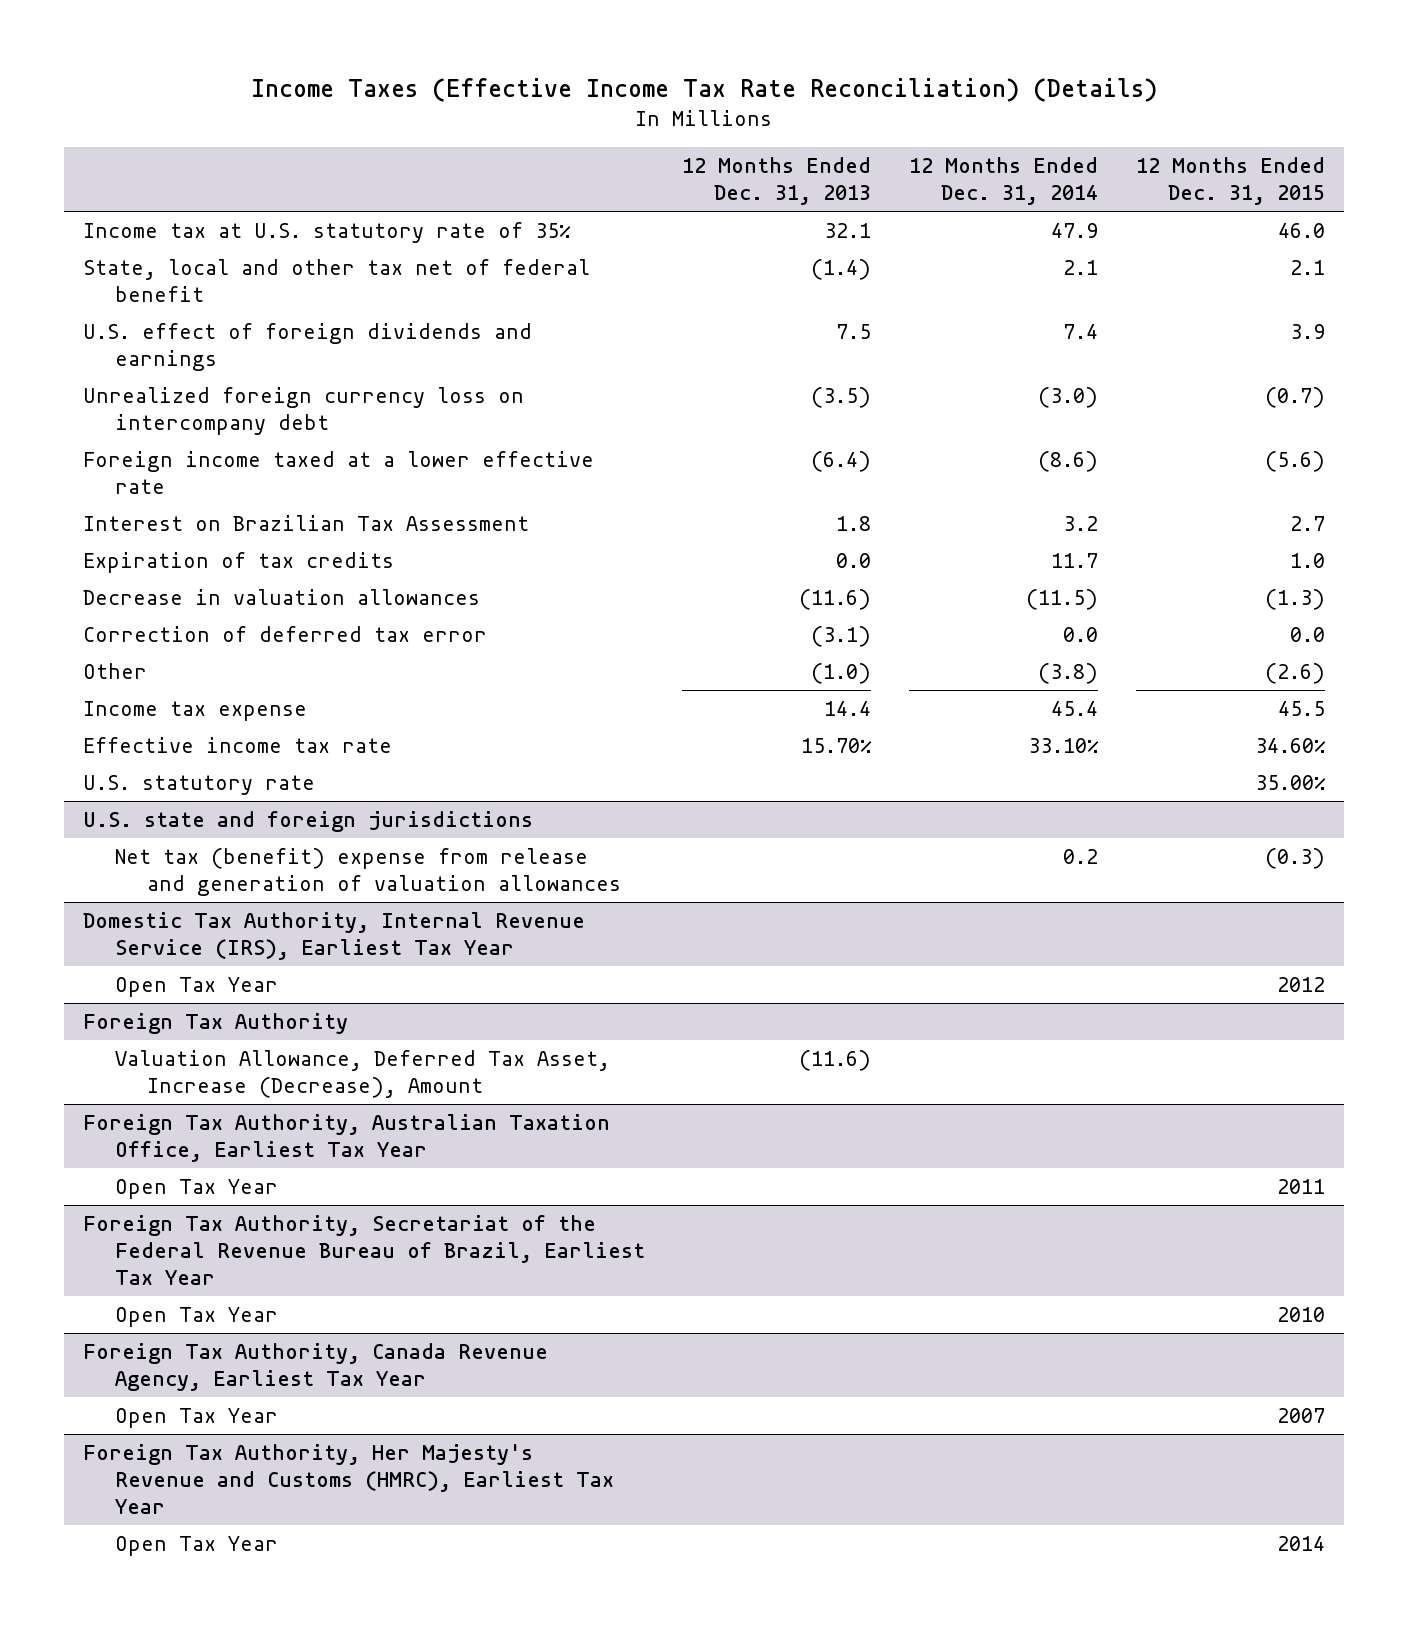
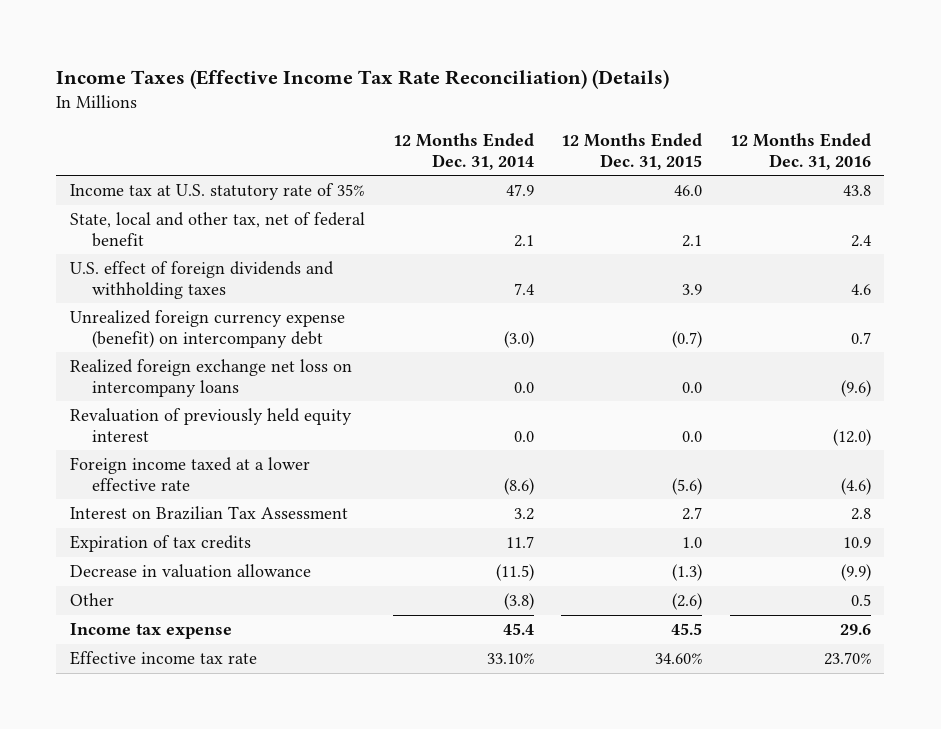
[682,156,872,206] 12 Months Ended Dec. 31, 2013 -> none
none -> [729,132,871,170] 12 Months Ended Dec. 31, 2016
[82,258,590,303] State, local and other tax net of federal benefit -> [70,212,366,247] State, local and other tax, net of federal benefit
[82,322,532,372] U.S. effect of foreign dividends and earnings -> [70,261,335,299] U.S. effect of foreign dividends and withholding taxes
[82,386,524,436] Unrealized foreign currency loss on intercompany debt -> [70,310,346,348] Unrealized foreign currency expense (benefit) on intercompany debt
none -> [70,359,353,397] Realized foreign exchange net loss on intercompany loans
none -> [70,408,353,442] Revaluation of previously held equity interest
[82,625,487,642] Correction of deferred tax error -> none
[82,588,480,605] Decrease in valuation allowances -> [70,564,312,579] Decrease in valuation allowance
[82,774,315,795] U.S. statutory rate -> none
[82,810,533,832] U.S. state and foreign jurisdictions -> none
[114,847,621,897] Net tax (benefit) expense from release and generation of valuation allowances -> none
[82,911,585,961] Domestic Tax Authority, Internal Revenue Service (IRS), Earliest Tax Year -> none
[114,976,278,997] Open Tax Year -> none
[82,1012,348,1034] Foreign Tax Authority -> none
[114,1049,610,1099] Valuation Allowance, Deferred Tax Asset, Increase (Decrease), Amount -> none
[82,1113,610,1163] Foreign Tax Authority, Australian Taxation Office, Earliest Tax Year -> none
[114,1178,278,1199] Open Tax Year -> none
[82,1214,645,1286] Foreign Tax Authority, Secretariat of the Federal Revenue Bureau of Brazil, Earliest Tax Year -> none
[114,1306,278,1327] Open Tax Year -> none
[82,1342,548,1392] Foreign Tax Authority, Canada Revenue Agency, Earliest Tax Year -> none
[114,1407,278,1428] Open Tax Year -> none
[82,1443,614,1515] Foreign Tax Authority, Her Majesty's Revenue and Customs (HMRC), Earliest Tax Year -> none
[114,1535,278,1556] Open Tax Year -> none

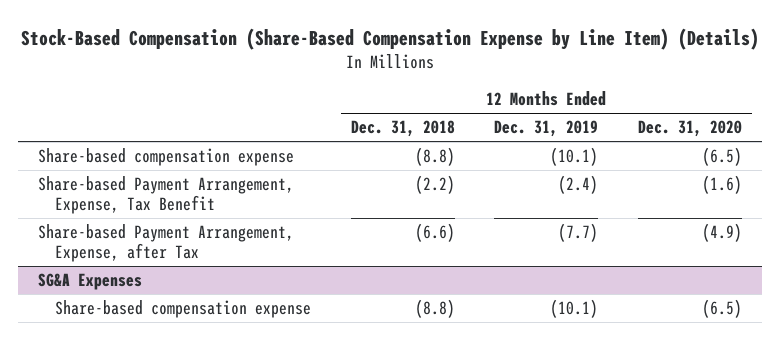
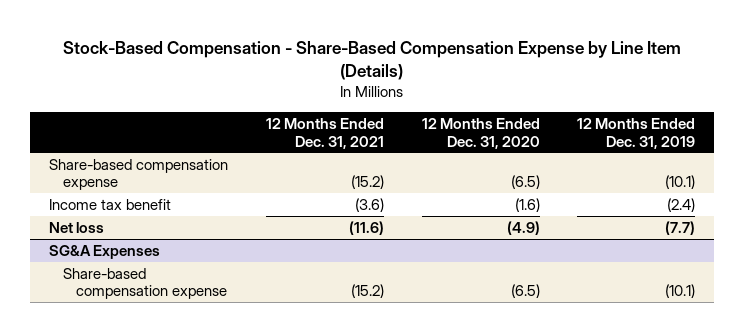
[20,27,759,50] Stock-Based Compensation (Share-Based Compensation Expense by Line Item) (Details) -> [63,40,682,81] Stock-Based Compensation - Share-Based Compensation Expense by Line Item (Details)
[350,120,455,138] Dec. 31, 2018 -> none
none -> [266,118,385,149] 12 Months Ended Dec. 31, 2021
[37,175,294,214] Share-based Payment Arrangement, Expense, Tax Benefit -> [49,198,172,210] Income tax benefit
[37,223,294,262] Share-based Payment Arrangement, Expense, after Tax -> [49,221,105,233] Net loss

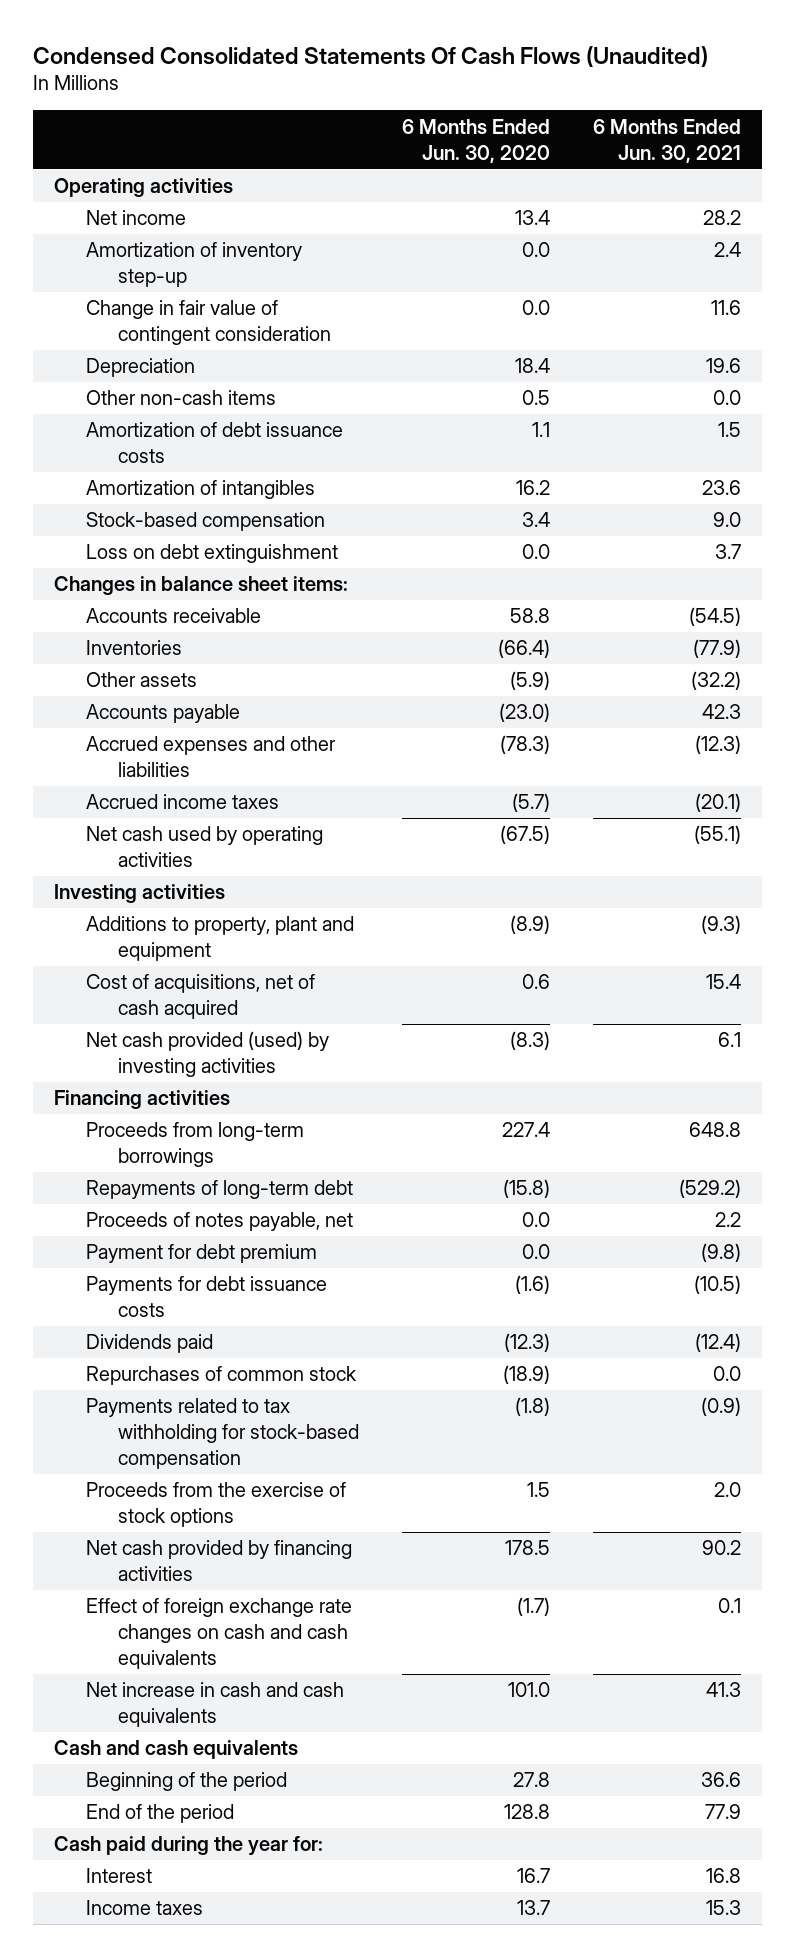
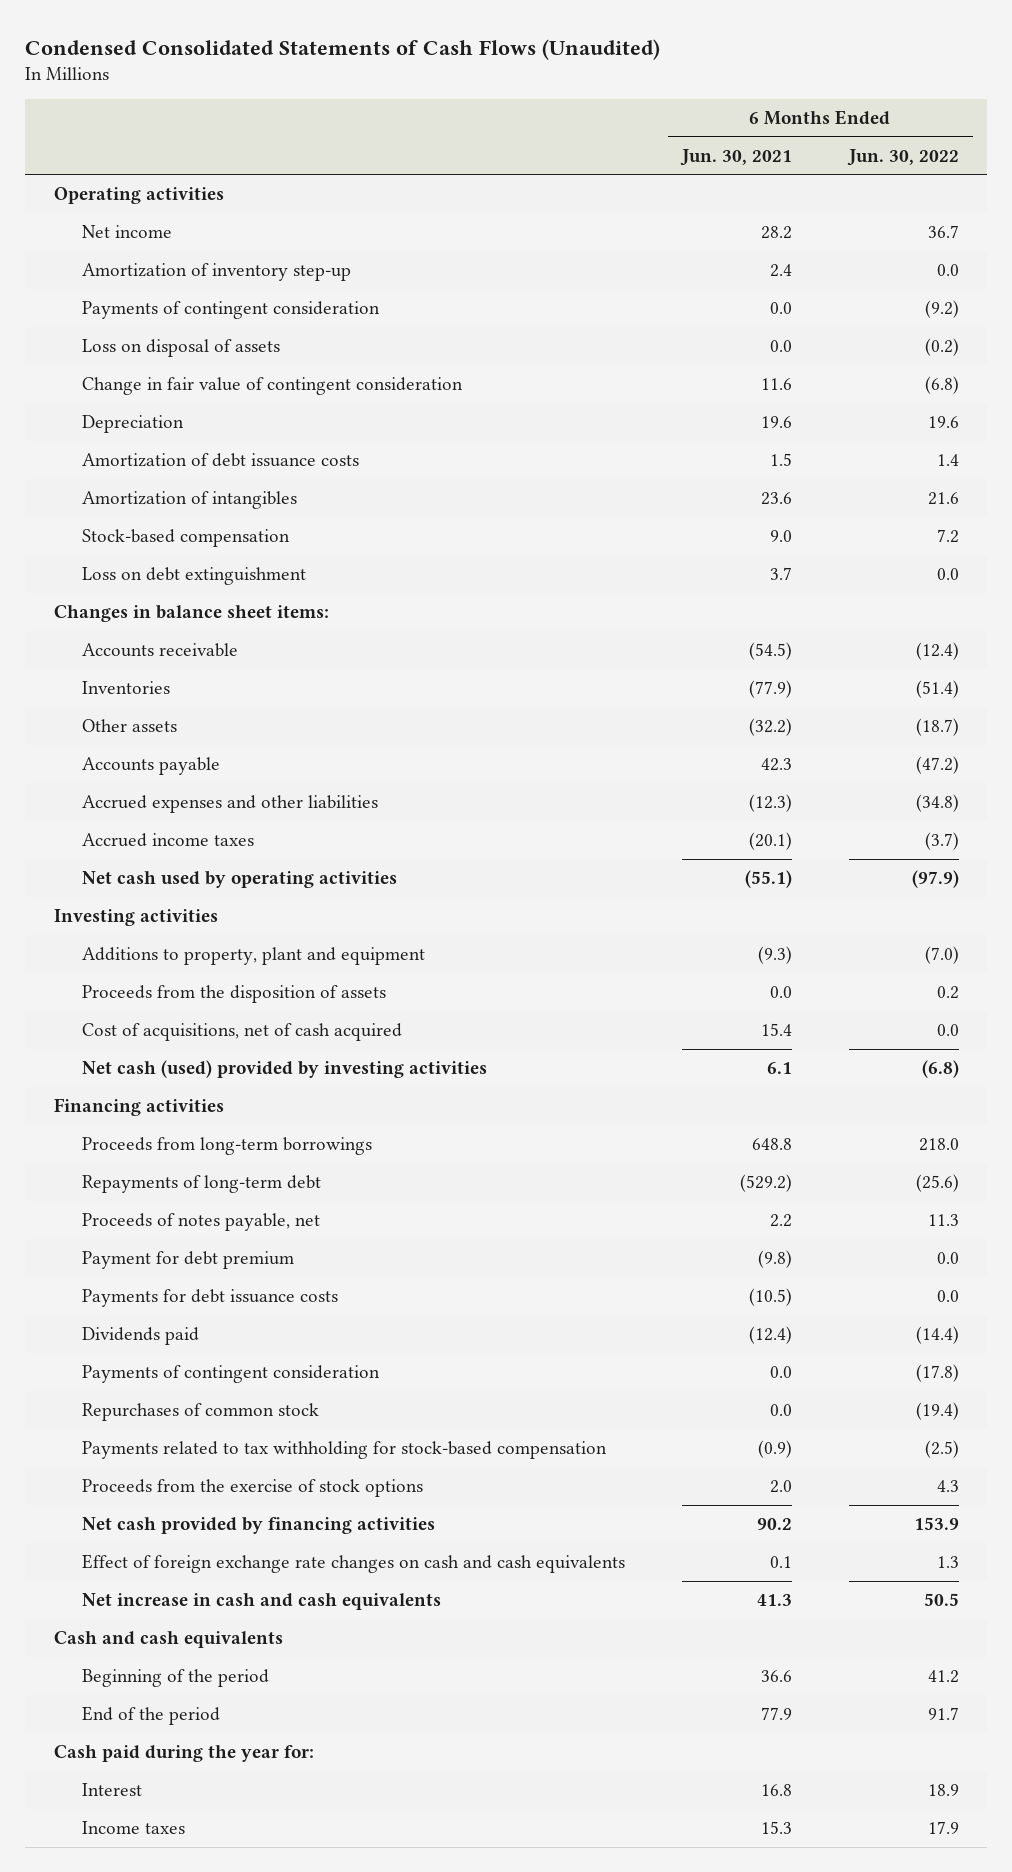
[32,45,708,67] Condensed Consolidated Statements Of Cash Flows (Unaudited) -> [25,38,661,60] Condensed Consolidated Statements of Cash Flows (Unaudited)
[401,118,550,163] 6 Months Ended Jun. 30, 2020 -> none
none -> [846,148,959,166] Jun. 30, 2022
none -> [82,300,381,319] Payments of contingent consideration
none -> [82,338,281,357] Loss on disposal of assets
[85,390,276,406] Other non-cash items -> none
none -> [82,984,387,1003] Proceeds from the disposition of assets
[85,1031,329,1078] Net cash provided (used) by investing activities -> [82,1059,488,1078] Net cash (used) provided by investing activities
none -> [82,1364,381,1383] Payments of contingent consideration

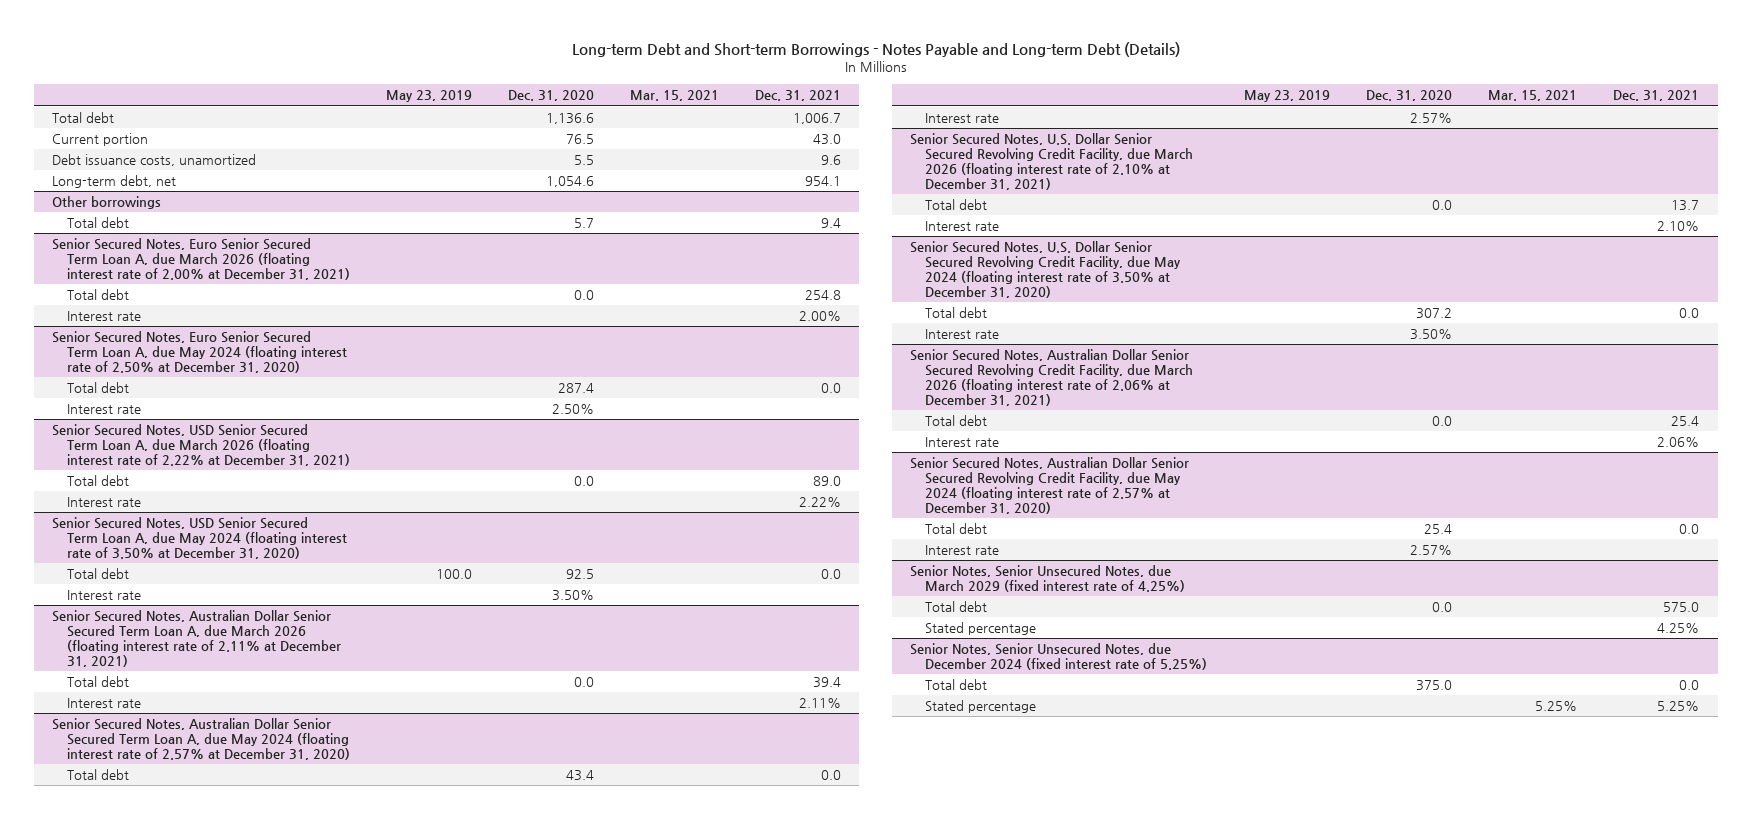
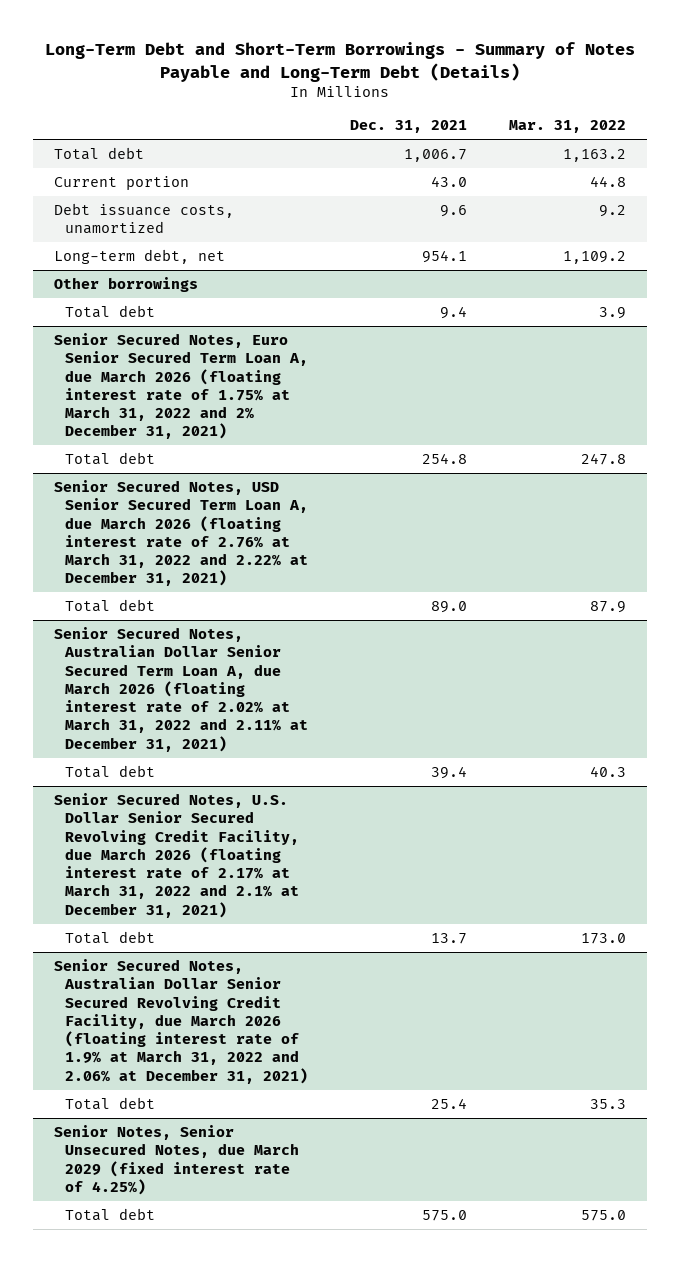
[571,41,1180,57] Long-term Debt and Short-term Borrowings - Notes Payable and Long-term Debt (Details) -> [44,42,635,82] Long-Term Debt and Short-Term Borrowings - Summary of Notes Payable and Long-Term Debt (Details)
[386,90,473,103] May 23, 2019 -> none
[508,90,595,102] Dec. 31, 2020 -> none
[630,90,720,102] Mar. 15, 2021 -> none
none -> [508,120,626,134] Mar. 31, 2022
[51,238,350,281] Senior Secured Notes, Euro Senior Secured Term Loan A, due March 2026 (floating interest rate of 2.00% at December 31, 2021) -> [54,333,308,440] Senior Secured Notes, Euro Senior Secured Term Loan A, due March 2026 (floating interest rate of 1.75% at March 31, 2022 and 2% December 31, 2021)
[66,311,141,322] Interest rate -> none
[51,331,347,374] Senior Secured Notes, Euro Senior Secured Term Loan A, due May 2024 (floating interest rate of 2.50% at December 31, 2020) -> none
[66,382,129,394] Total debt -> none
[66,404,141,415] Interest rate -> none
[51,424,350,467] Senior Secured Notes, USD Senior Secured Term Loan A, due March 2026 (floating interest rate of 2.22% at December 31, 2021) -> [54,480,308,587] Senior Secured Notes, USD Senior Secured Term Loan A, due March 2026 (floating interest rate of 2.76% at March 31, 2022 and 2.22% at December 31, 2021)
[66,497,141,508] Interest rate -> none
[51,517,347,560] Senior Secured Notes, USD Senior Secured Term Loan A, due May 2024 (floating interest rate of 3.50% at December 31, 2020) -> none
[66,568,129,580] Total debt -> none
[66,590,141,601] Interest rate -> none
[51,610,341,668] Senior Secured Notes, Australian Dollar Senior Secured Term Loan A, due March 2026 (floating interest rate of 2.11% at December 31, 2021) -> [54,627,308,752] Senior Secured Notes, Australian Dollar Senior Secured Term Loan A, due March 2026 (floating interest rate of 2.02% at March 31, 2022 and 2.11% at December 31, 2021)
[66,698,141,709] Interest rate -> none
[51,718,350,761] Senior Secured Notes, Australian Dollar Senior Secured Term Loan A, due May 2024 (floating interest rate of 2.57% at December 31, 2020) -> none
[66,769,129,781] Total debt -> none
[924,113,999,124] Interest rate -> none
[909,133,1193,191] Senior Secured Notes, U.S. Dollar Senior Secured Revolving Credit Facility, due March 2026 (floating interest rate of 2.10% at December 31, 2021) -> [54,793,299,918] Senior Secured Notes, U.S. Dollar Senior Secured Revolving Credit Facility, due March 2026 (floating interest rate of 2.17% at March 31, 2022 and 2.1% at December 31, 2021)
[924,221,999,232] Interest rate -> none
[909,241,1181,299] Senior Secured Notes, U.S. Dollar Senior Secured Revolving Credit Facility, due May 2024 (floating interest rate of 3.50% at December 31, 2020) -> none
[924,307,987,319] Total debt -> none
[924,329,999,340] Interest rate -> none
[909,349,1193,407] Senior Secured Notes, Australian Dollar Senior Secured Revolving Credit Facility, due March 2026 (floating interest rate of 2.06% at December 31, 2021) -> [54,959,308,1084] Senior Secured Notes, Australian Dollar Senior Secured Revolving Credit Facility, due March 2026 (floating interest rate of 1.9% at March 31, 2022 and 2.06% at December 31, 2021)
[924,437,999,448] Interest rate -> none
[909,457,1189,515] Senior Secured Notes, Australian Dollar Senior Secured Revolving Credit Facility, due May 2024 (floating interest rate of 2.57% at December 31, 2020) -> none
[924,523,987,535] Total debt -> none
[924,545,999,556] Interest rate -> none
[924,622,1036,636] Stated percentage -> none
[909,643,1207,671] Senior Notes, Senior Unsecured Notes, due December 2024 (fixed interest rate of 5.25%) -> none
[924,679,987,691] Total debt -> none
[924,700,1036,714] Stated percentage -> none

